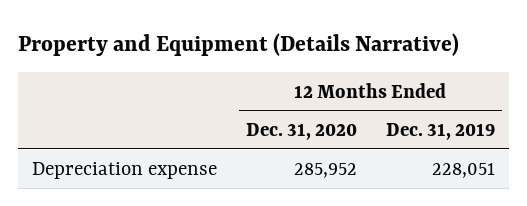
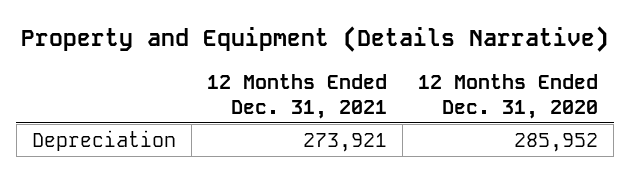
[385,122,495,140] Dec. 31, 2019 -> none
none -> [207,73,388,119] 12 Months Ended Dec. 31, 2021
[32,162,218,180] Depreciation expense -> [31,129,176,151] Depreciation

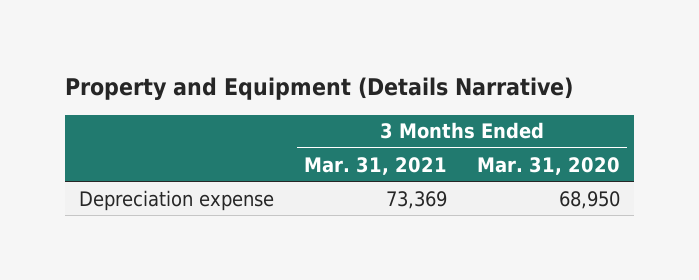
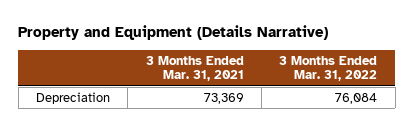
[476,156,620,175] Mar. 31, 2020 -> none
none -> [279,55,378,82] 3 Months Ended Mar. 31, 2022
[79,189,275,211] Depreciation expense -> [36,91,111,104] Depreciation

